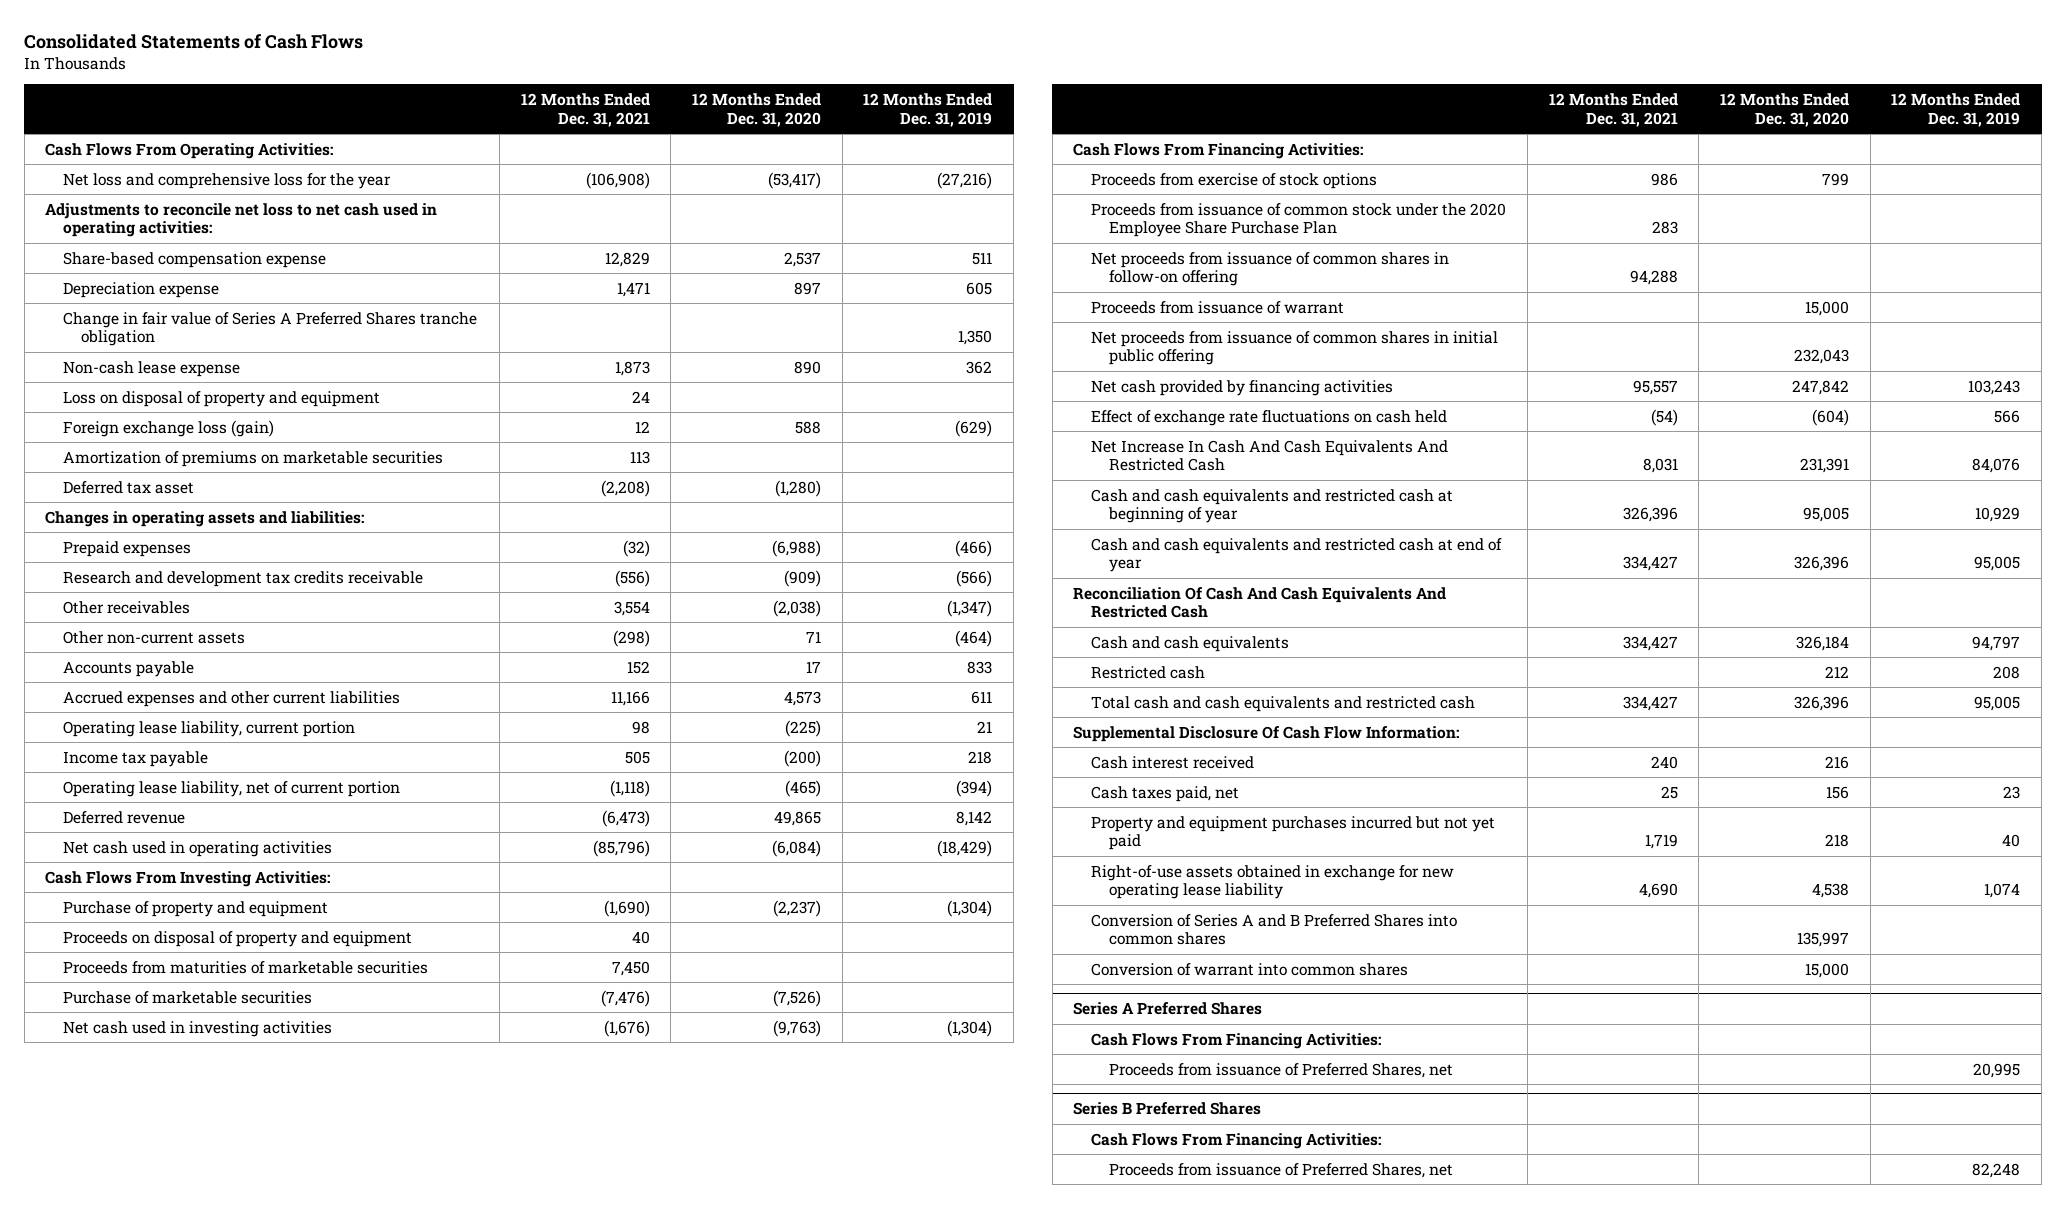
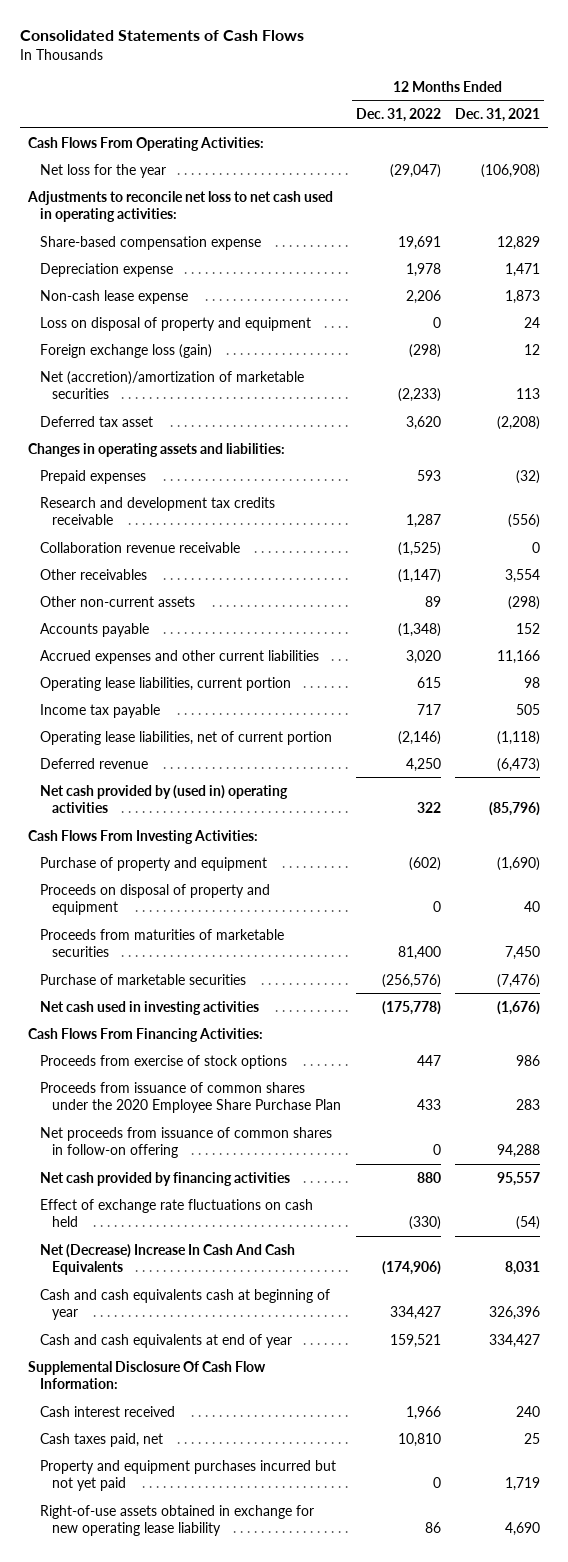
[692,93,822,127] 12 Months Ended Dec. 31, 2020 -> none
[863,93,993,127] 12 Months Ended Dec. 31, 2019 -> none
none -> [355,108,441,123] Dec. 31, 2022
[63,172,392,189] Net loss and comprehensive loss for the year -> [39,163,166,178] Net loss for the year
[63,311,478,347] Change in fair value of Series A Preferred Shares tranche obligation -> none
[63,450,444,467] Amortization of premiums on marketable securities -> [39,370,304,399] Net (accretion)/amortization of marketable securities
none -> [39,541,240,553] Collaboration revenue receivable
[63,720,356,737] Operating lease liability, current portion -> [39,676,291,691] Operating lease liabilities, current portion
[63,780,401,797] Operating lease liability, net of current portion -> [39,730,332,745] Operating lease liabilities, net of current portion
[63,840,333,857] Net cash used in operating activities -> [39,784,288,813] Net cash provided by (used in) operating activities
[1091,202,1507,238] Proceeds from issuance of common stock under the 2020 Employee Share Purchase Plan -> [39,1081,342,1113] Proceeds from issuance of common shares under the 2020 Employee Share Purchase Plan
[1091,300,1345,314] Proceeds from issuance of warrant -> none
[1091,330,1499,366] Net proceeds from issuance of common shares in initial public offering -> none
[1073,586,1447,619] Reconciliation Of Cash And Cash Equivalents And Restricted Cash -> none
[1091,635,1290,652] Cash and cash equivalents -> none
[1091,665,1206,679] Restricted cash -> none
[1091,695,1476,712] Total cash and cash equivalents and restricted cash -> none
[1091,439,1449,472] Net Increase In Cash And Cash Equivalents And Restricted Cash -> [39,1243,295,1275] Net (Decrease) Increase In Cash And Cash Equivalents
[1091,488,1454,524] Cash and cash equivalents and restricted cash at beginning of year -> [39,1288,330,1320] Cash and cash equivalents cash at beginning of year
[1091,537,1503,573] Cash and cash equivalents and restricted cash at end of year -> [39,1333,292,1348] Cash and cash equivalents at end of year
[1091,913,1458,946] Conversion of Series A and B Preferred Shares into common shares -> none
[1091,962,1409,976] Conversion of warrant into common shares -> none
[1073,1002,1263,1016] Series A Preferred Shares -> none
[1091,1032,1382,1049] Cash Flows From Financing Activities: -> none
[1109,1062,1454,1078] Proceeds from issuance of Preferred Shares, net -> none
[1073,1102,1262,1116] Series B Preferred Shares -> none
[1091,1132,1382,1149] Cash Flows From Financing Activities: -> none
[1109,1162,1454,1178] Proceeds from issuance of Preferred Shares, net -> none

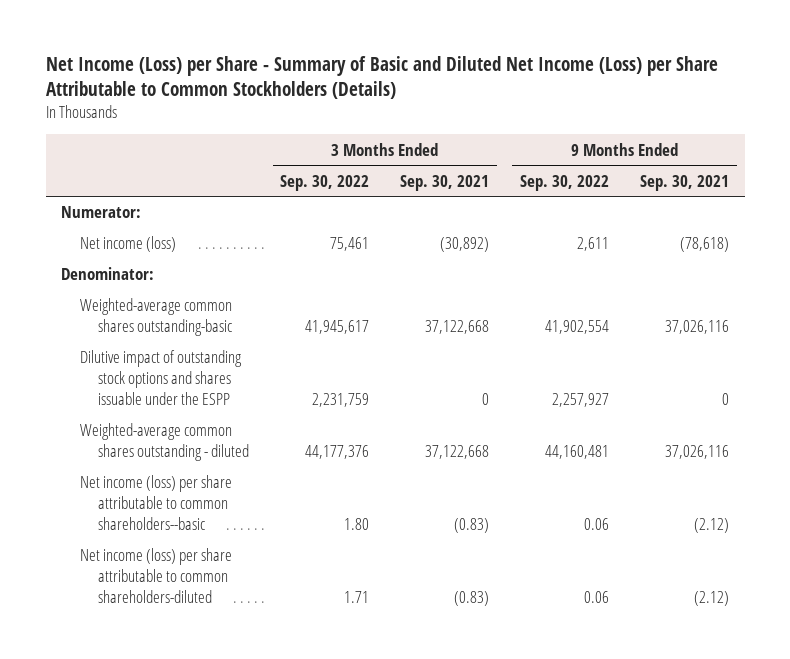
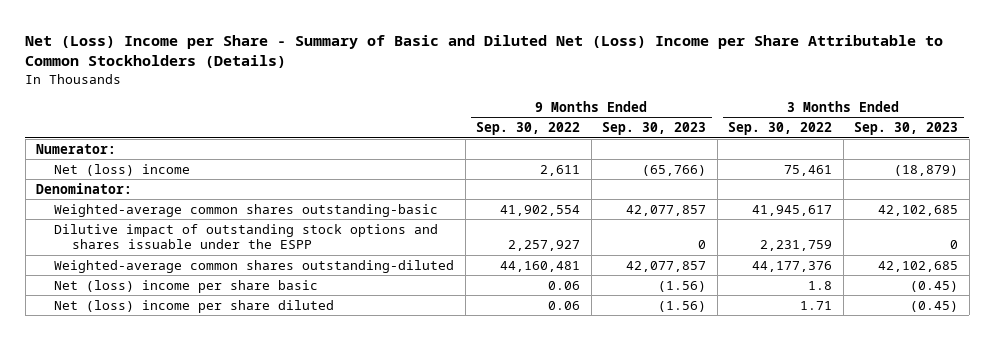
[45,55,718,100] Net Income (Loss) per Share - Summary of Basic and Diluted Net Income (Loss) per Share Attributable to Common Stockholders (Details) -> [25,34,944,69] Net (Loss) Income per Share - Summary of Basic and Diluted Net (Loss) Income per Share Attributable to Common Stockholders (Details)
[400,174,490,191] Sep. 30, 2021 -> none
[640,174,730,191] Sep. 30, 2021 -> none
none -> [602,122,707,136] Sep. 30, 2023
none -> [854,122,959,136] Sep. 30, 2023
[79,236,176,253] Net income (loss) -> [54,163,191,176] Net (loss) income
[79,423,250,462] Weighted-average common shares outstanding - diluted -> [54,259,455,273] Weighted-average common shares outstanding-diluted
[79,475,232,530] Net income (loss) per share attributable to common shareholders--basic -> [54,279,319,293] Net (loss) income per share basic
[344,517,370,530] 1.80 -> [808,280,833,290] 1.8
[79,548,232,603] Net income (loss) per share attributable to common shareholders-diluted -> [54,299,335,313] Net (loss) income per share diluted

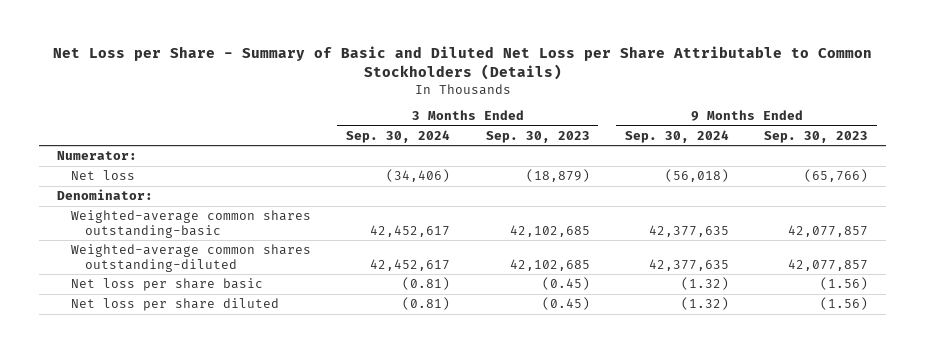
[25,34,944,69] Net (Loss) Income per Share - Summary of Basic and Diluted Net (Loss) Income per Share Attributable to Common Stockholders (Details) -> [52,46,872,81] Net Loss per Share - Summary of Basic and Diluted Net Loss per Share Attributable to Common Stockholders (Details)
[476,122,581,136] Sep. 30, 2022 -> none
[728,122,833,136] Sep. 30, 2022 -> none
none -> [346,129,451,143] Sep. 30, 2024
none -> [624,129,729,143] Sep. 30, 2024
[54,163,191,176] Net (loss) income -> [70,170,135,181] Net loss
[54,223,439,250] Dilutive impact of outstanding stock options and shares issuable under the ESPP -> none
[54,279,319,293] Net (loss) income per share basic -> [70,278,263,292] Net loss per share basic
[54,299,335,313] Net (loss) income per share diluted -> [70,298,279,312] Net loss per share diluted

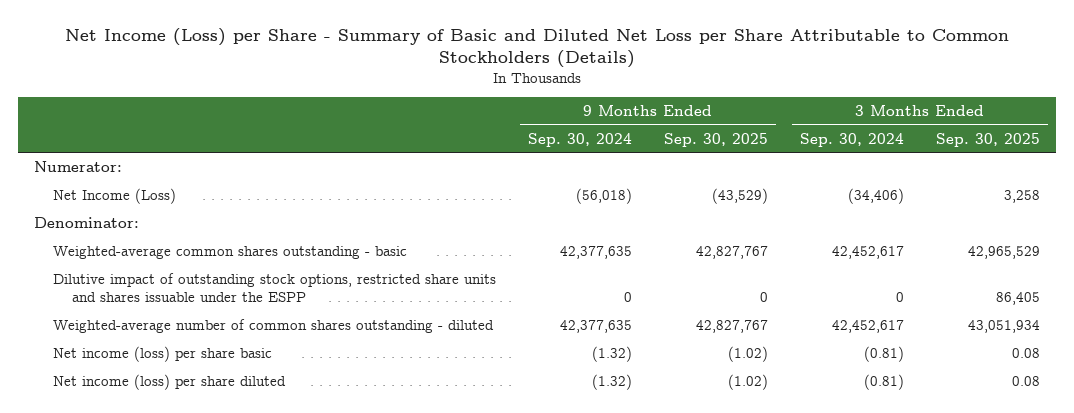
[52,46,872,81] Net Loss per Share - Summary of Basic and Diluted Net Loss per Share Attributable to Common Stockholders (Details) -> [65,27,1010,69] Net Income (Loss) per Share - Summary of Basic and Diluted Net Loss per Share Attributable to Common Stockholders (Details)
[485,130,590,143] Sep. 30, 2023 -> none
[764,130,869,143] Sep. 30, 2023 -> none
none -> [664,132,769,147] Sep. 30, 2025
none -> [935,132,1040,147] Sep. 30, 2025
[70,170,135,181] Net loss -> [53,187,177,204] Net Income (Loss)
[70,210,311,238] Weighted-average common shares outstanding-basic -> [53,245,408,259] Weighted-average common shares outstanding - basic
none -> [53,272,497,303] Dilutive impact of outstanding stock options, restricted share units and shares issuable under the ESPP
[70,244,311,272] Weighted-average common shares outstanding-diluted -> [53,318,495,333] Weighted-average number of common shares outstanding - diluted
[70,278,263,292] Net loss per share basic -> [53,345,273,362] Net income (loss) per share basic
[70,298,279,312] Net loss per share diluted -> [53,373,287,390] Net income (loss) per share diluted

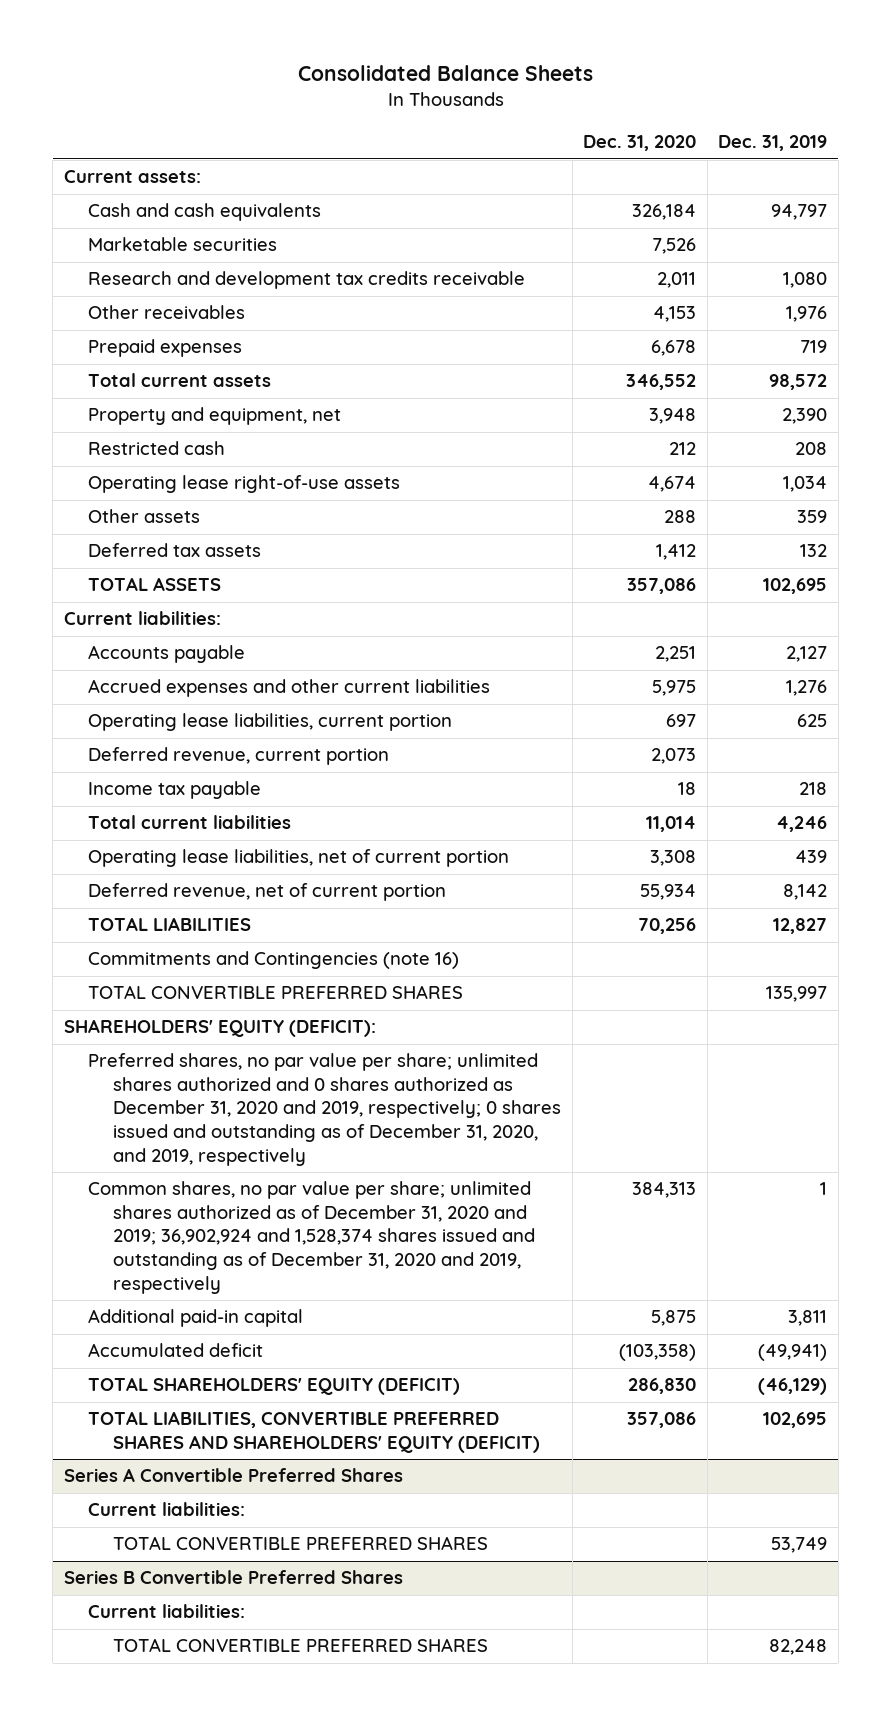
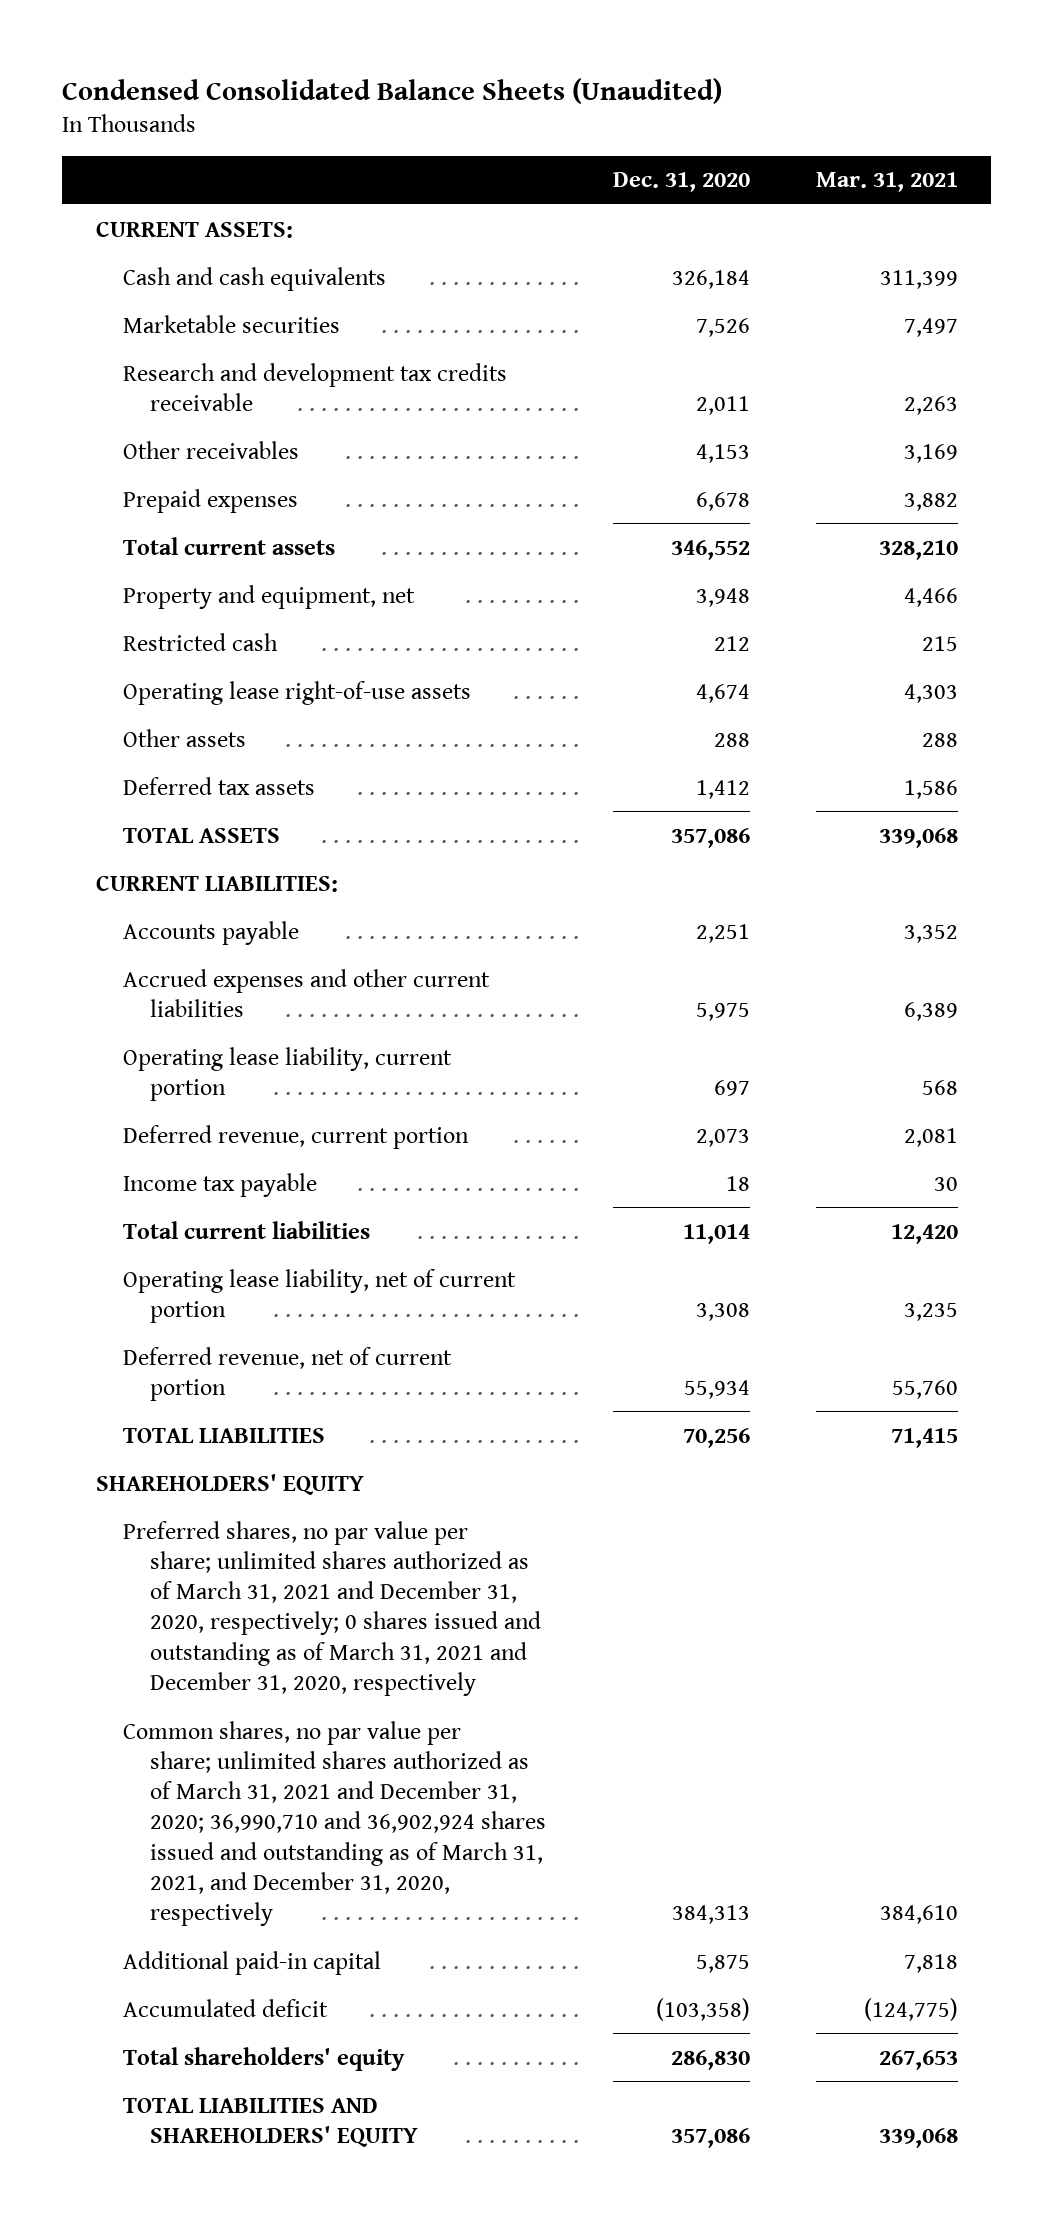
[297,65,593,82] Consolidated Balance Sheets -> [62,77,723,104] Condensed Consolidated Balance Sheets (Unaudited)
[718,135,828,152] Dec. 31, 2019 -> none
none -> [816,172,959,193] Mar. 31, 2021
[63,170,201,184] Current assets: -> [95,221,293,238] CURRENT ASSETS:
[63,611,221,626] Current liabilities: -> [95,875,338,892] CURRENT LIABILITIES:
[88,713,453,732] Operating lease liabilities, current portion -> [122,1046,452,1101] Operating lease liability, current portion
[88,849,510,868] Operating lease liabilities, net of current portion -> [122,1268,516,1323] Operating lease liability, net of current portion
[88,951,460,970] Commitments and Contingencies (note 16) -> none
[88,985,464,1000] TOTAL CONVERTIBLE PREFERRED SHARES -> none
[63,1019,376,1038] SHAREHOLDERS' EQUITY (DEFICIT): -> [95,1473,364,1495] SHAREHOLDERS' EQUITY
[88,1053,562,1166] Preferred shares, no par value per share; unlimited shares authorized and 0 shares authorized as December 31, 2020 and 2019, respectively; 0 shares issued and outstanding as of December 31, 2020, and 2019, respectively -> [122,1520,542,1696] Preferred shares, no par value per share; unlimited shares authorized as of March 31, 2021 and December 31, 2020, respectively; 0 shares issued and outstanding as of March 31, 2021 and December 31, 2020, respectively
[88,1181,536,1294] Common shares, no par value per share; unlimited shares authorized as of December 31, 2020 and 2019; 36,902,924 and 1,528,374 shares issued and outstanding as of December 31, 2020 and 2019, respectively -> [122,1720,547,1927] Common shares, no par value per share; unlimited shares authorized as of March 31, 2021 and December 31, 2020; 36,990,710 and 36,902,924 shares issued and outstanding as of March 31, 2021, and December 31, 2020, respectively
[63,1468,403,1483] Series A Convertible Preferred Shares -> none
[88,1502,246,1517] Current liabilities: -> none
[113,1536,489,1551] TOTAL CONVERTIBLE PREFERRED SHARES -> none
[63,1570,403,1585] Series B Convertible Preferred Shares -> none
[88,1604,246,1619] Current liabilities: -> none
[113,1638,489,1653] TOTAL CONVERTIBLE PREFERRED SHARES -> none
[88,1377,461,1396] TOTAL SHAREHOLDERS' EQUITY (DEFICIT) -> [122,2046,405,2071] Total shareholders' equity
[88,1411,541,1453] TOTAL LIABILITIES, CONVERTIBLE PREFERRED SHARES AND SHAREHOLDERS' EQUITY (DEFICIT) -> [122,2097,419,2147] TOTAL LIABILITIES AND SHAREHOLDERS' EQUITY

